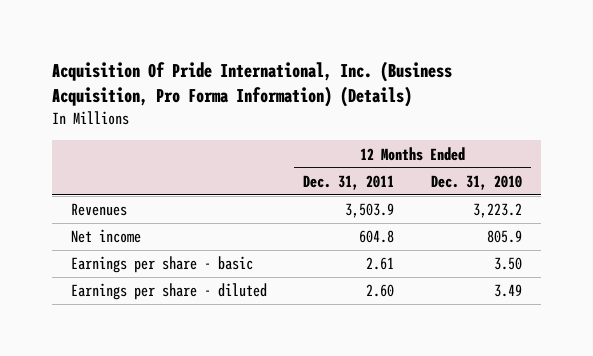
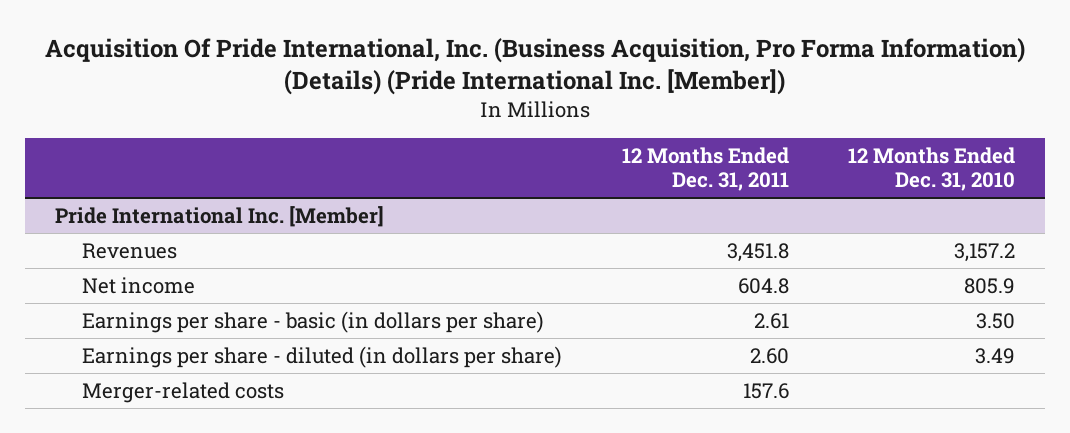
[52,61,453,108] Acquisition Of Pride International, Inc. (Business Acquisition, Pro Forma Information) (Details) -> [45,38,1026,96] Acquisition Of Pride International, Inc. (Business Acquisition, Pro Forma Information) (Details) (Pride International Inc. [Member])
none -> [54,205,384,227] Pride International Inc. [Member]
[345,203,395,219] 3,503.9 -> [726,242,789,262] 3,451.8
[473,203,523,219] 3,223.2 -> [954,242,1016,262] 3,157.2
[70,256,253,274] Earnings per share - basic -> [82,310,545,333] Earnings per share - basic (in dollars per share)
[70,283,267,301] Earnings per share - diluted -> [82,345,563,368] Earnings per share - diluted (in dollars per share)
none -> [82,381,285,403] Merger-related costs

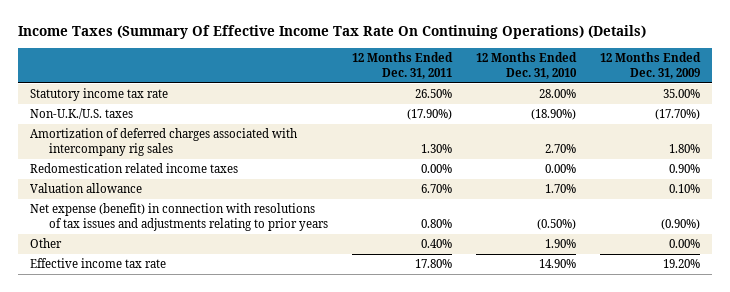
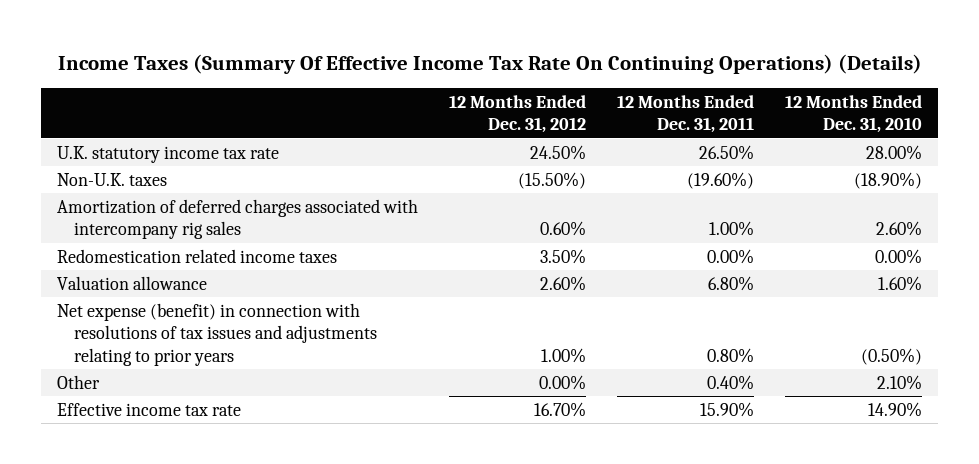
[599,52,701,80] 12 Months Ended Dec. 31, 2009 -> none
none -> [449,94,587,134] 12 Months Ended Dec. 31, 2012
[30,88,169,102] Statutory income tax rate -> [56,145,279,163] U.K. statutory income tax rate
[30,108,134,120] Non-U.K./U.S. taxes -> [56,172,167,186] Non-U.K. taxes
[406,109,452,121] (17.90%) -> [687,171,755,189] (19.60%)
[420,144,452,154] 1.30% -> [709,221,755,237] 1.00%
[544,144,576,154] 2.70% -> [876,221,923,237] 2.60%
[420,184,452,194] 6.70% -> [708,275,755,291] 6.80%
[544,184,576,194] 1.70% -> [878,275,923,291] 1.60%
[544,239,576,249] 1.90% -> [877,374,923,390] 2.10%
[414,259,452,269] 17.80% -> [700,401,755,417] 15.90%

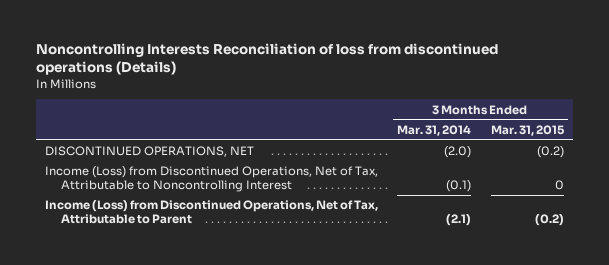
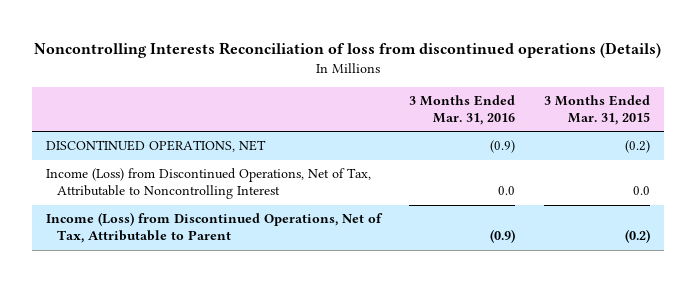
[397,125,472,137] Mar. 31, 2014 -> none
none -> [409,94,516,125] 3 Months Ended Mar. 31, 2016
[554,180,564,191] 0 -> [632,186,650,196] 0.0

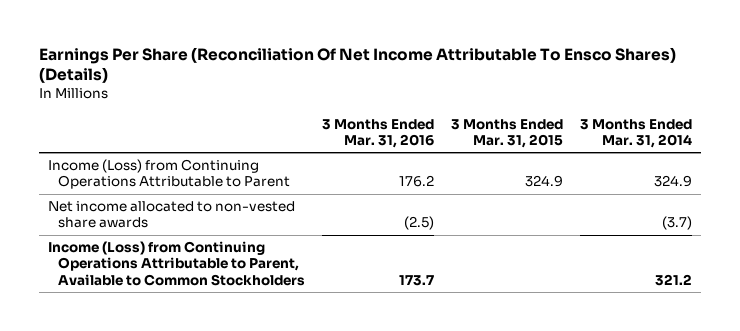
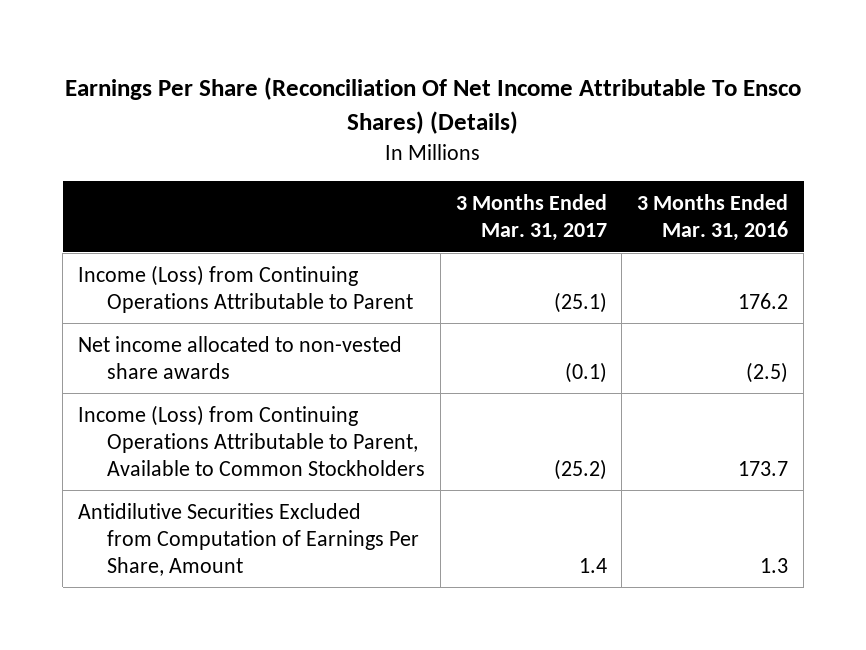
[451,118,564,148] 3 Months Ended Mar. 31, 2015 -> none
[580,118,693,148] 3 Months Ended Mar. 31, 2014 -> none
none -> [455,194,607,242] 3 Months Ended Mar. 31, 2017
none -> [78,502,420,576] Antidilutive Securities Excluded from Computation of Earnings Per Share, Amount

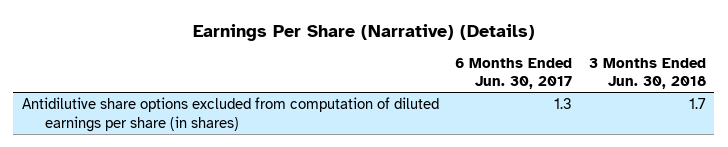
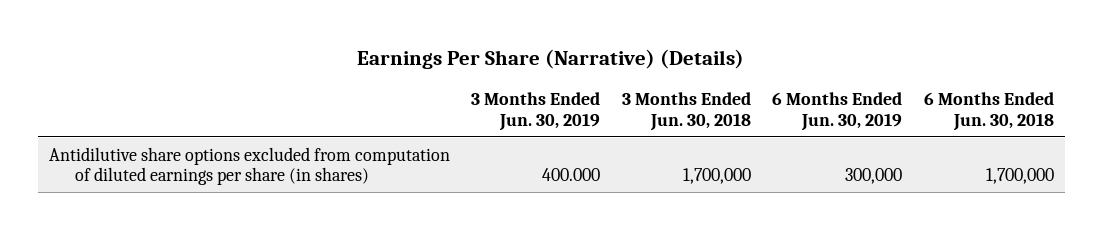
[455,58,573,90] 6 Months Ended Jun. 30, 2017 -> none
none -> [471,92,601,132] 3 Months Ended Jun. 30, 2019
none -> [772,92,903,132] 6 Months Ended Jun. 30, 2019
none -> [923,92,1054,132] 6 Months Ended Jun. 30, 2018
[688,98,706,110] 1.7 -> [682,168,751,185] 1,700,000

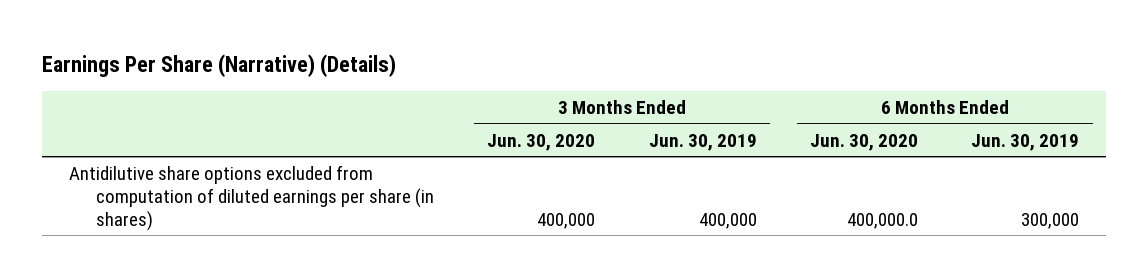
[621,92,751,132] 3 Months Ended Jun. 30, 2018 -> none
[923,92,1054,132] 6 Months Ended Jun. 30, 2018 -> none
none -> [487,133,596,151] Jun. 30, 2020
none -> [809,133,918,151] Jun. 30, 2020
[542,168,601,182] 400.000 -> [698,212,757,229] 400,000

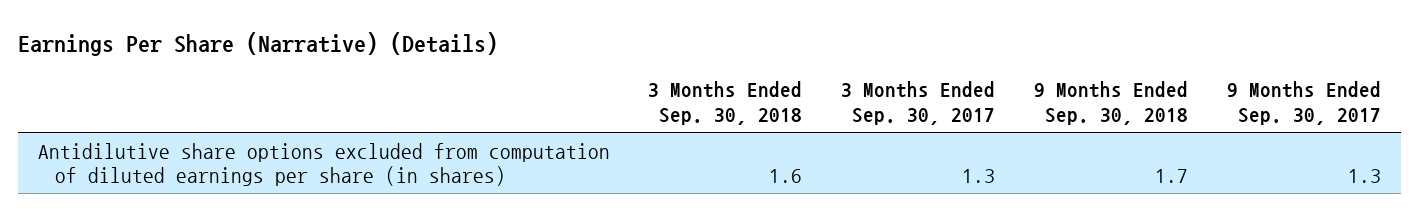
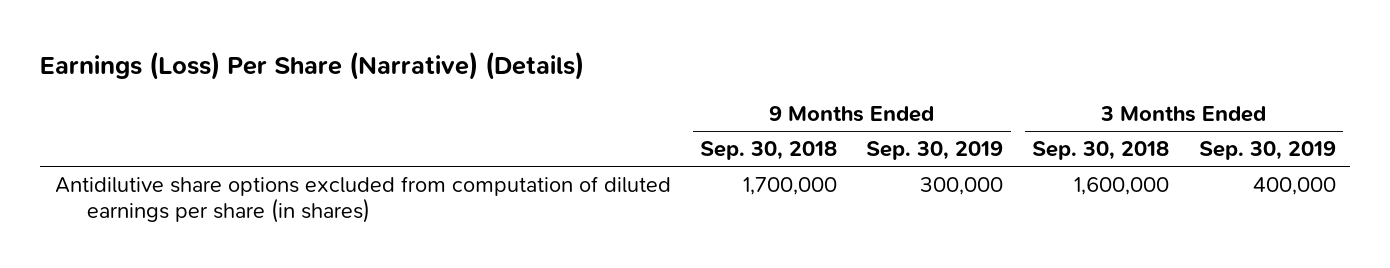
[18,31,499,56] Earnings Per Share (Narrative) (Details) -> [40,51,585,81] Earnings (Loss) Per Share (Narrative) (Details)
[841,81,996,125] 3 Months Ended Sep. 30, 2017 -> none
[1227,81,1382,125] 9 Months Ended Sep. 30, 2017 -> none
none -> [866,141,1004,161] Sep. 30, 2019
none -> [1198,141,1336,161] Sep. 30, 2019
[769,169,803,184] 1.6 -> [1074,176,1170,195] 1,600,000
[1155,169,1189,184] 1.7 -> [743,176,838,195] 1,700,000

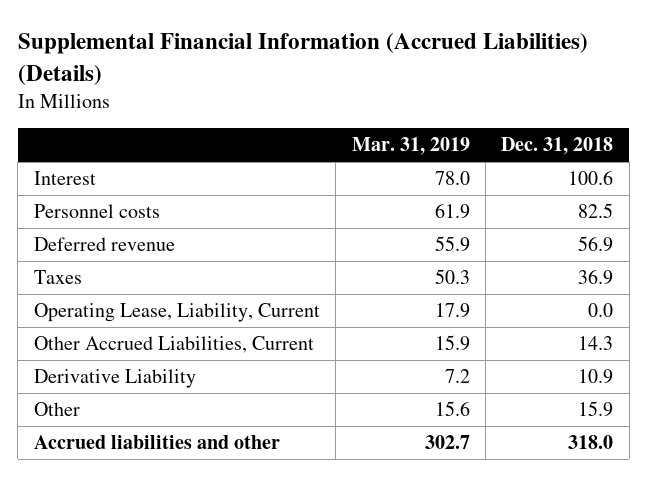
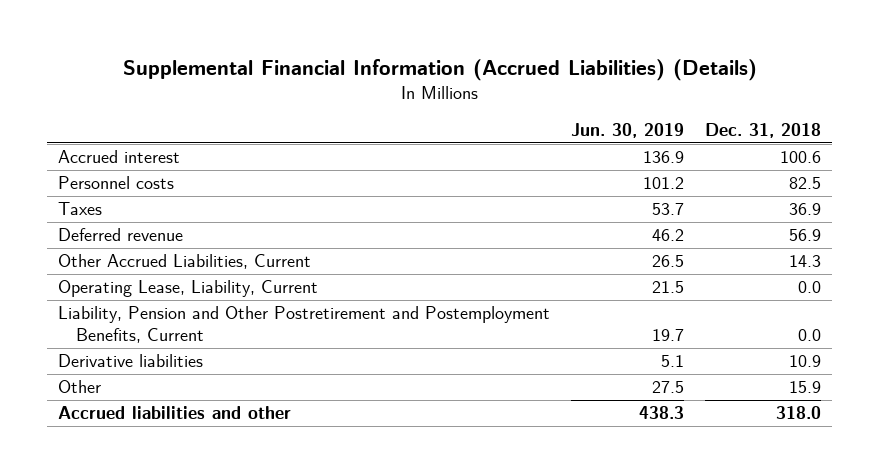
[351,137,470,156] Mar. 31, 2019 -> none
none -> [571,123,685,139] Jun. 30, 2019
[33,171,96,186] Interest -> [57,150,180,164] Accrued interest
[33,237,175,252] Deferred revenue -> [57,228,183,242] Deferred revenue
[33,369,196,389] Derivative Liability -> none
[33,303,320,323] Operating Lease, Liability, Current -> [57,280,318,298] Operating Lease, Liability, Current
none -> [57,306,550,344] Liability, Pension and Other Postretirement and Postemployment Benefits, Current
none -> [57,354,203,368] Derivative liabilities

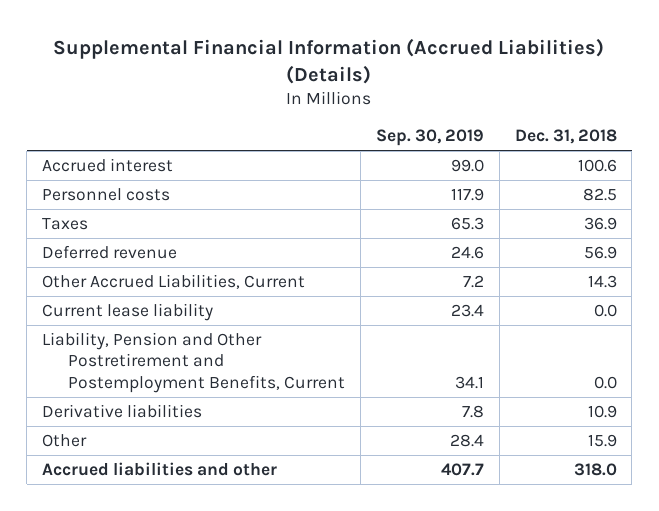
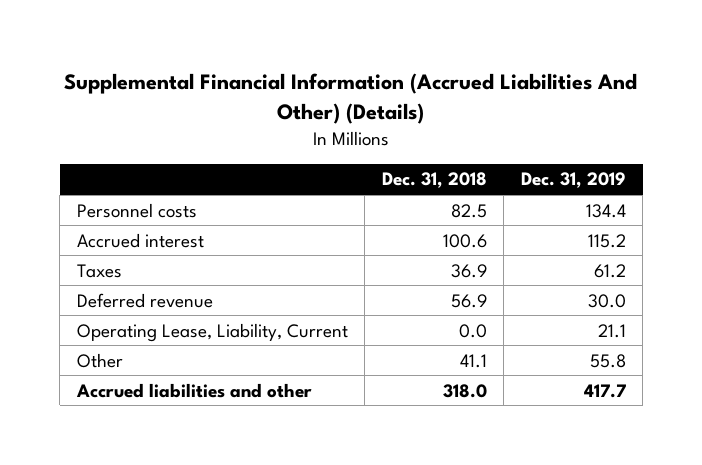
[53,37,605,84] Supplemental Financial Information (Accrued Liabilities) (Details) -> [64,73,638,124] Supplemental Financial Information (Accrued Liabilities And Other) (Details)
[375,129,484,147] Sep. 30, 2019 -> none
none -> [520,172,626,189] Dec. 31, 2019
[42,157,174,172] Accrued interest -> [76,232,204,248] Accrued interest
[42,273,306,289] Other Accrued Liabilities, Current -> none
[42,331,345,393] Liability, Pension and Other Postretirement and Postemployment Benefits, Current -> none
[42,403,203,418] Derivative liabilities -> none
[42,302,214,321] Current lease liability -> [76,322,348,342] Operating Lease, Liability, Current
[587,433,617,447] 15.9 -> [459,353,487,368] 41.1

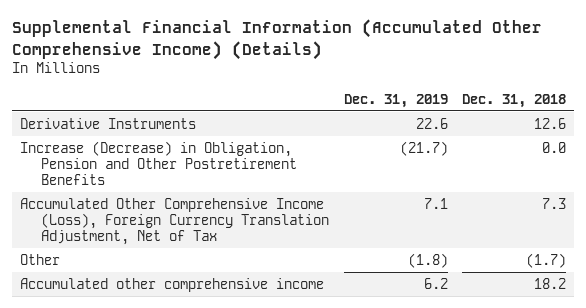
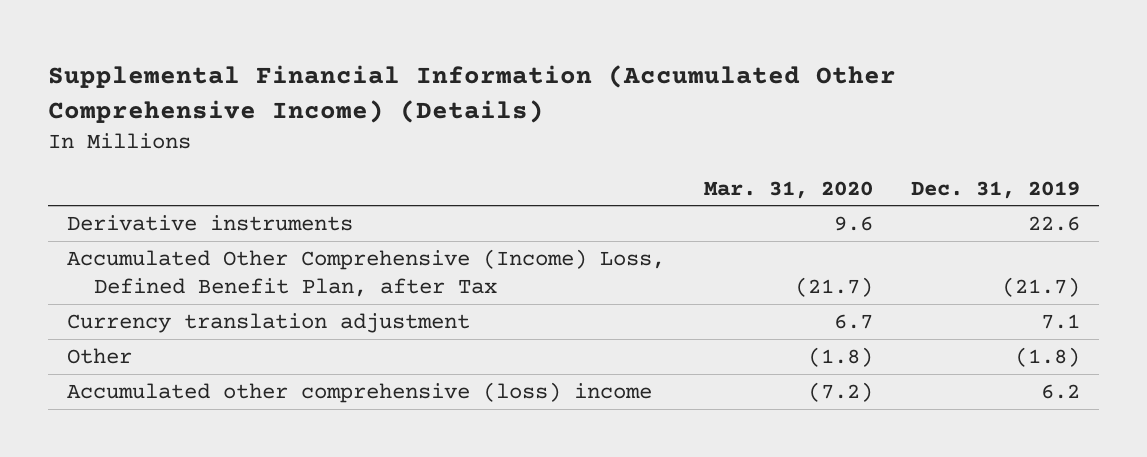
[462,93,567,108] Dec. 31, 2018 -> none
none -> [703,180,873,199] Mar. 31, 2020
[19,117,196,129] Derivative Instruments -> [67,214,354,231] Derivative instruments
[19,140,298,186] Increase (Decrease) in Obligation, Pension and Other Postretirement Benefits -> [67,248,666,298] Accumulated Other Comprehensive (Income) Loss, Defined Benefit Plan, after Tax
[19,197,330,246] Accumulated Other Comprehensive Income (Loss), Foreign Currency Translation Adjustment, Net of Tax -> [67,312,471,333] Currency translation adjustment
[19,277,324,292] Accumulated other comprehensive income -> [67,381,653,403] Accumulated other comprehensive (loss) income

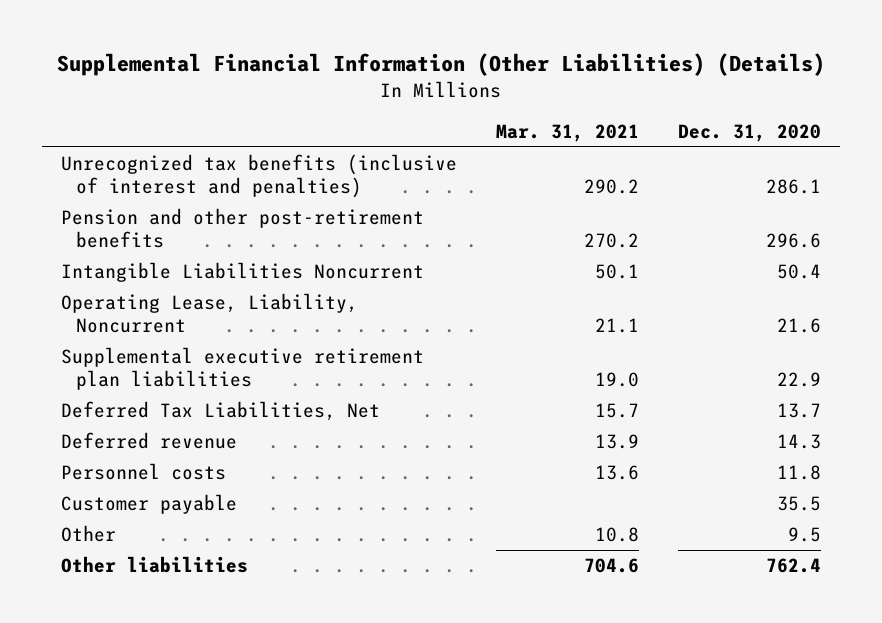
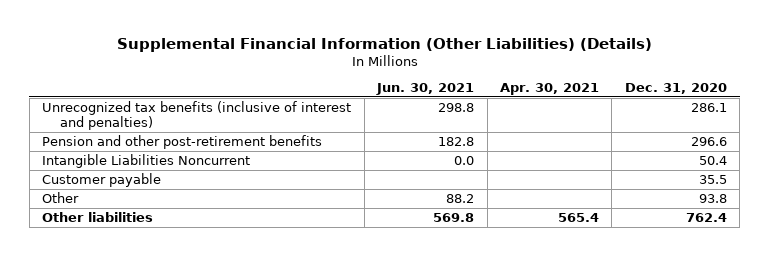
[496,123,640,142] Mar. 31, 2021 -> none
none -> [376,83,475,96] Jun. 30, 2021
none -> [499,83,599,96] Apr. 30, 2021
[61,293,359,334] Operating Lease, Liability, Noncurrent -> none
[61,347,425,391] Supplemental executive retirement plan liabilities -> none
[61,401,381,422] Deferred Tax Liabilities, Net -> none
[61,432,238,450] Deferred revenue -> none
[61,463,227,481] Personnel costs -> none
[787,527,821,543] 9.5 -> [698,193,727,203] 93.8

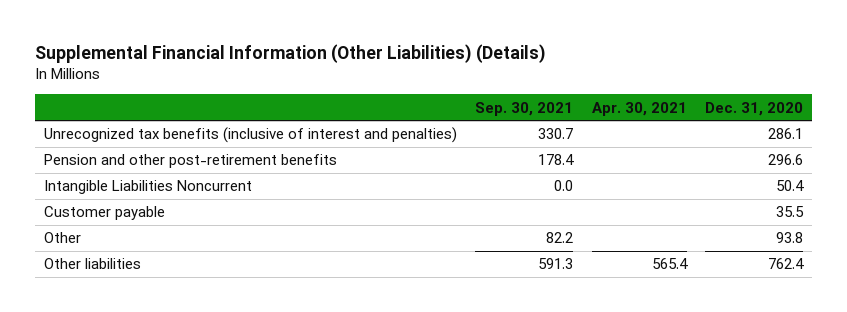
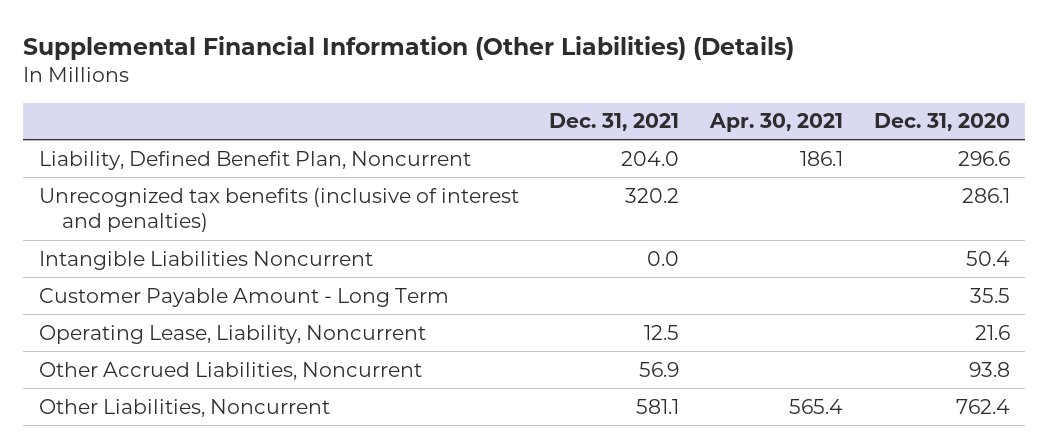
[475,101,574,116] Sep. 30, 2021 -> none
none -> [549,113,680,132] Dec. 31, 2021
none -> [38,150,471,170] Liability, Defined Benefit Plan, Noncurrent
[44,154,338,169] Pension and other post-retirement benefits -> none
[44,206,166,221] Customer payable -> [38,287,449,307] Customer Payable Amount - Long Term
none -> [38,324,426,344] Operating Lease, Liability, Noncurrent
[44,232,82,244] Other -> [38,361,422,380] Other Accrued Liabilities, Noncurrent
[44,258,142,270] Other liabilities -> [38,398,330,417] Other Liabilities, Noncurrent

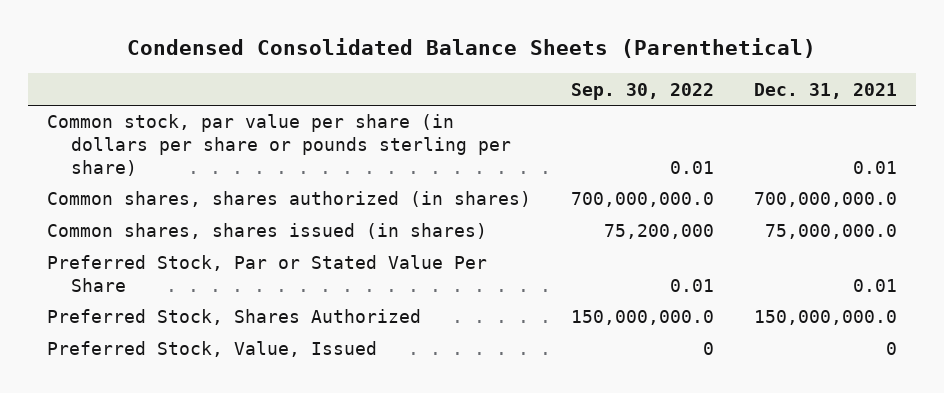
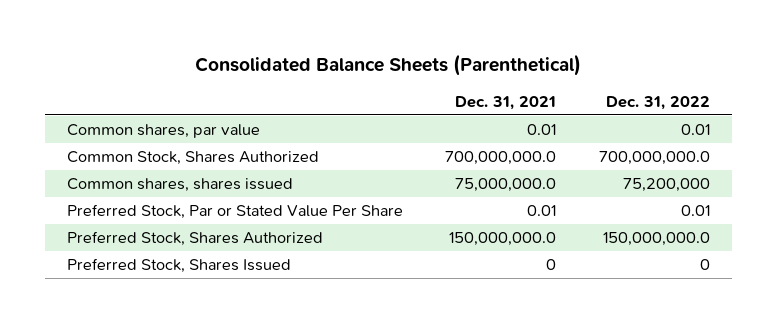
[127,38,817,59] Condensed Consolidated Balance Sheets (Parenthetical) -> [195,54,582,77] Consolidated Balance Sheets (Parenthetical)
[571,82,715,100] Sep. 30, 2022 -> none
none -> [606,95,711,110] Dec. 31, 2022
[47,114,512,176] Common stock, par value per share (in dollars per share or pounds sterling per share) -> [66,124,260,139] Common shares, par value
[47,191,532,208] Common shares, shares authorized (in shares) -> [66,151,319,166] Common Stock, Shares Authorized
[47,223,488,240] Common shares, shares issued (in shares) -> [66,178,293,193] Common shares, shares issued
[47,341,378,358] Preferred Stock, Value, Issued -> [66,258,291,274] Preferred Stock, Shares Issued

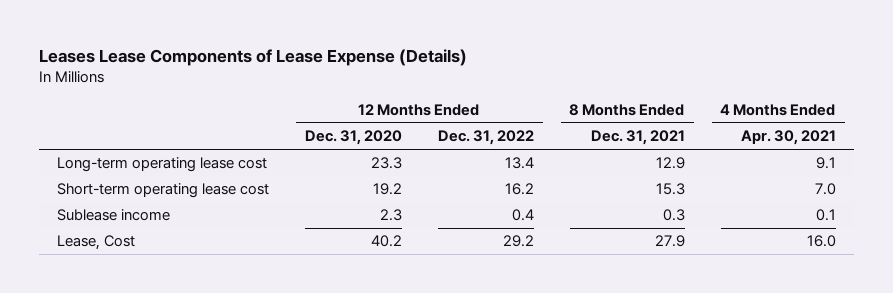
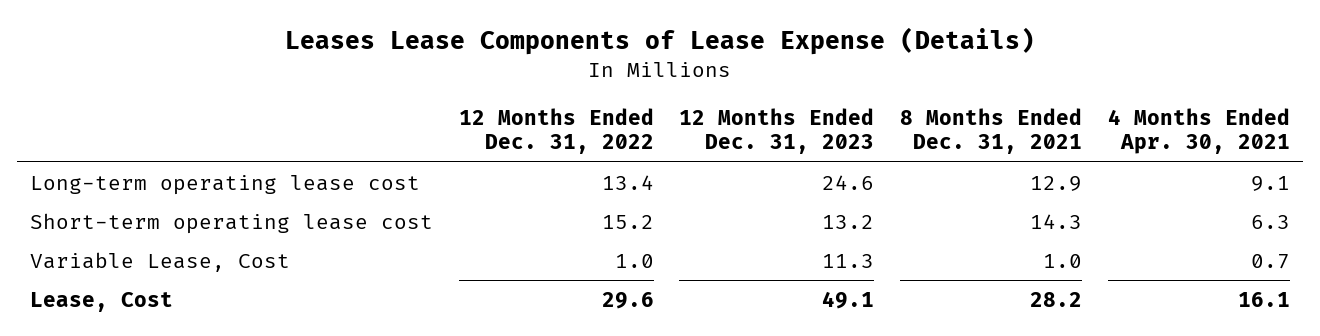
[304,130,402,146] Dec. 31, 2020 -> none
none -> [679,107,875,155] 12 Months Ended Dec. 31, 2023
[56,209,170,222] Sublease income -> none
[504,183,534,196] 16.2 -> [601,214,654,229] 15.2
[655,183,685,196] 15.3 -> [1029,213,1082,229] 14.3
[814,183,836,196] 7.0 -> [1250,214,1290,229] 6.3
none -> [29,251,290,272] Variable Lease, Cost
[502,235,534,248] 29.2 -> [601,291,654,309] 29.6
[654,235,685,248] 27.9 -> [1029,291,1082,307] 28.2
[806,235,836,248] 16.0 -> [1237,291,1290,307] 16.1

